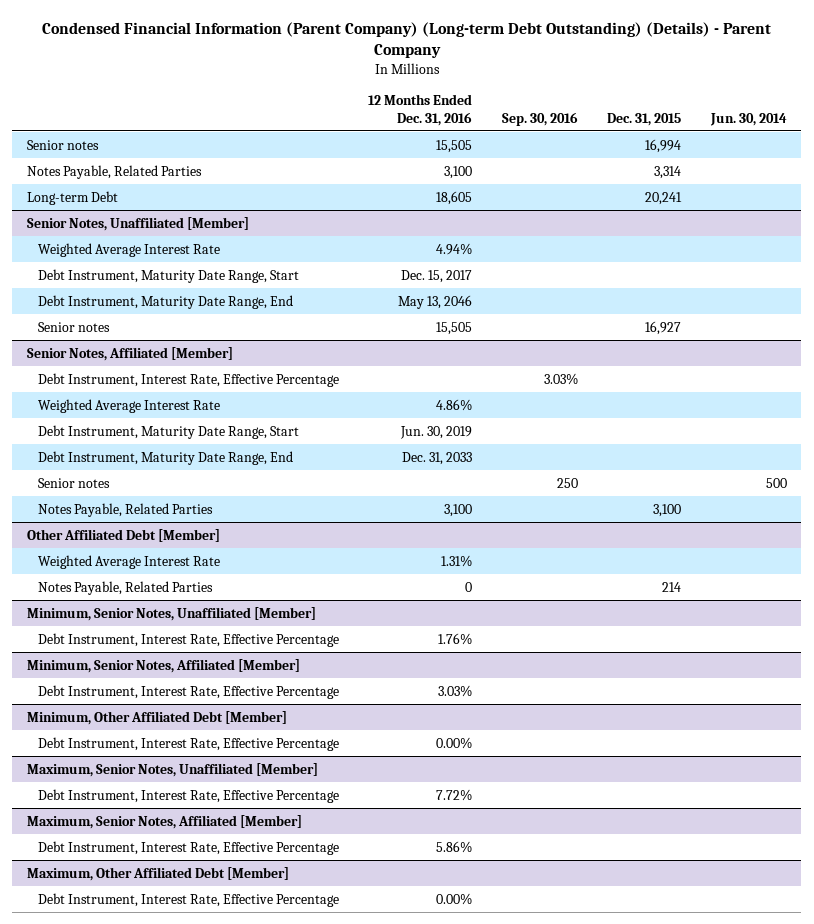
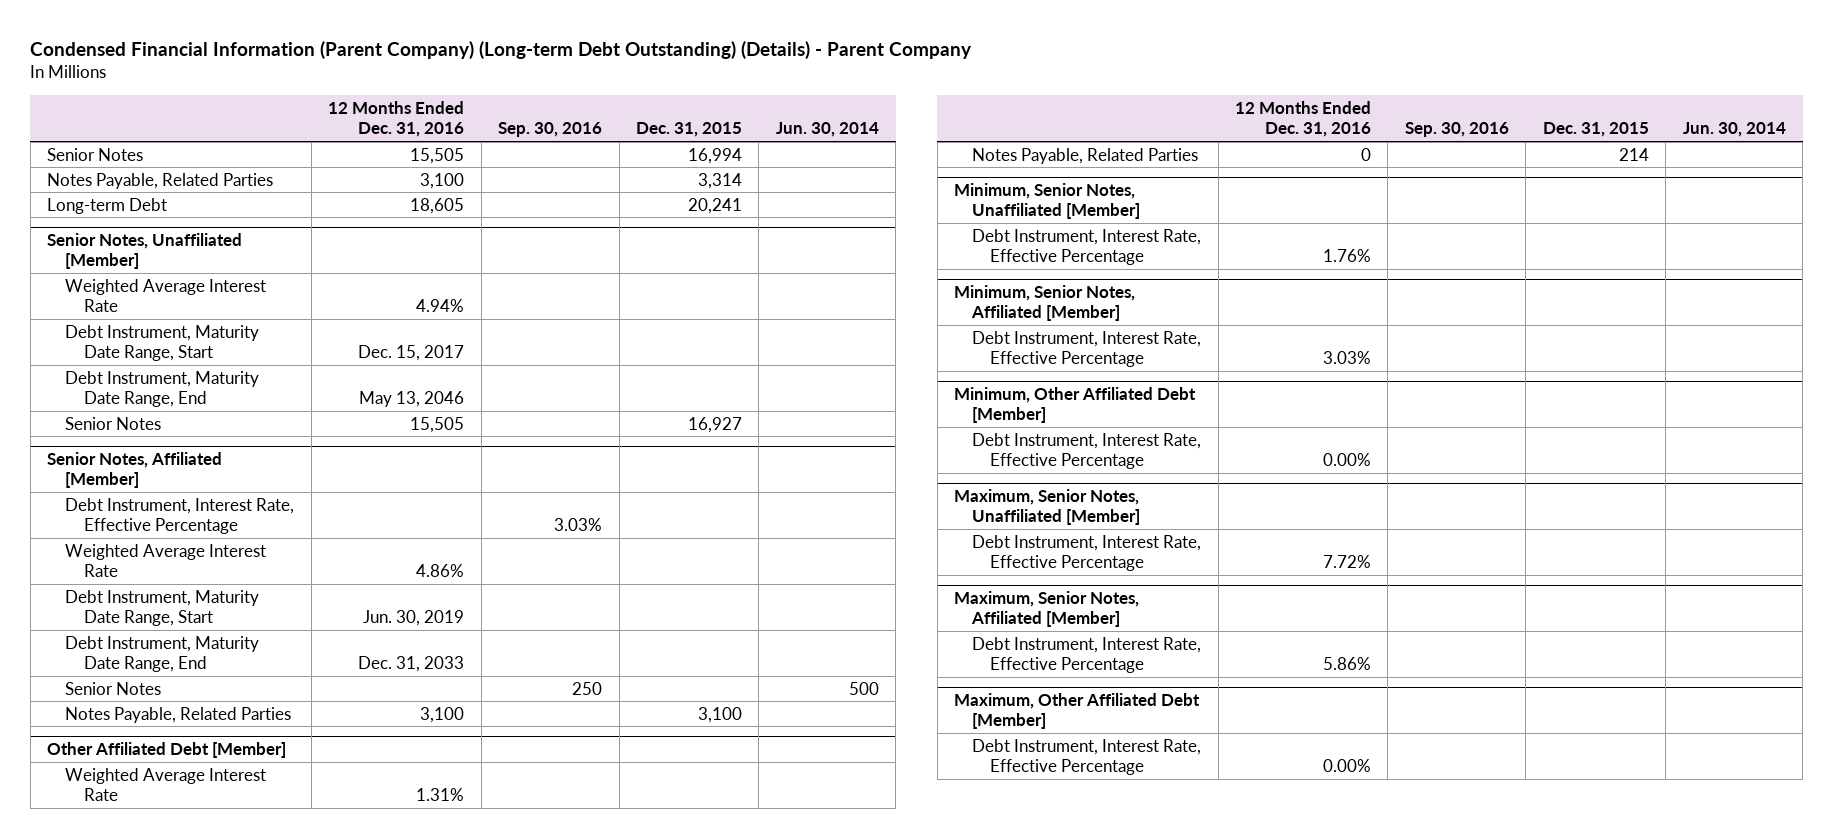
[26,139,99,150] Senior notes -> [47,147,144,161] Senior Notes
[37,321,110,332] Senior notes -> [65,416,162,430] Senior Notes
[37,477,110,488] Senior notes -> [65,681,162,695] Senior Notes

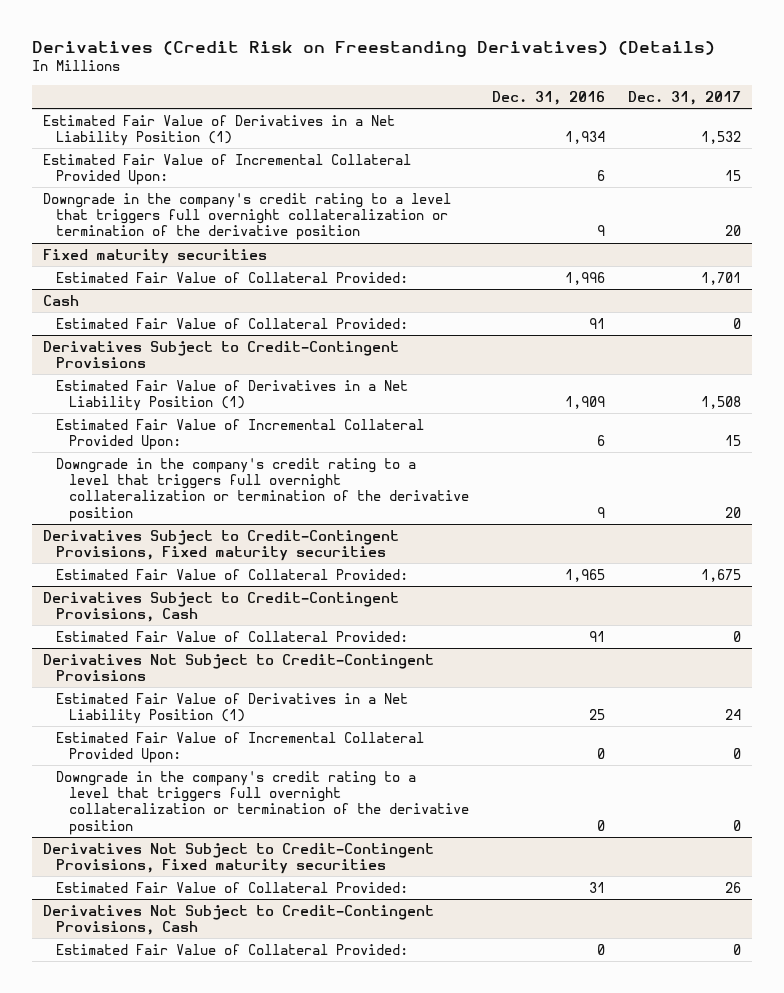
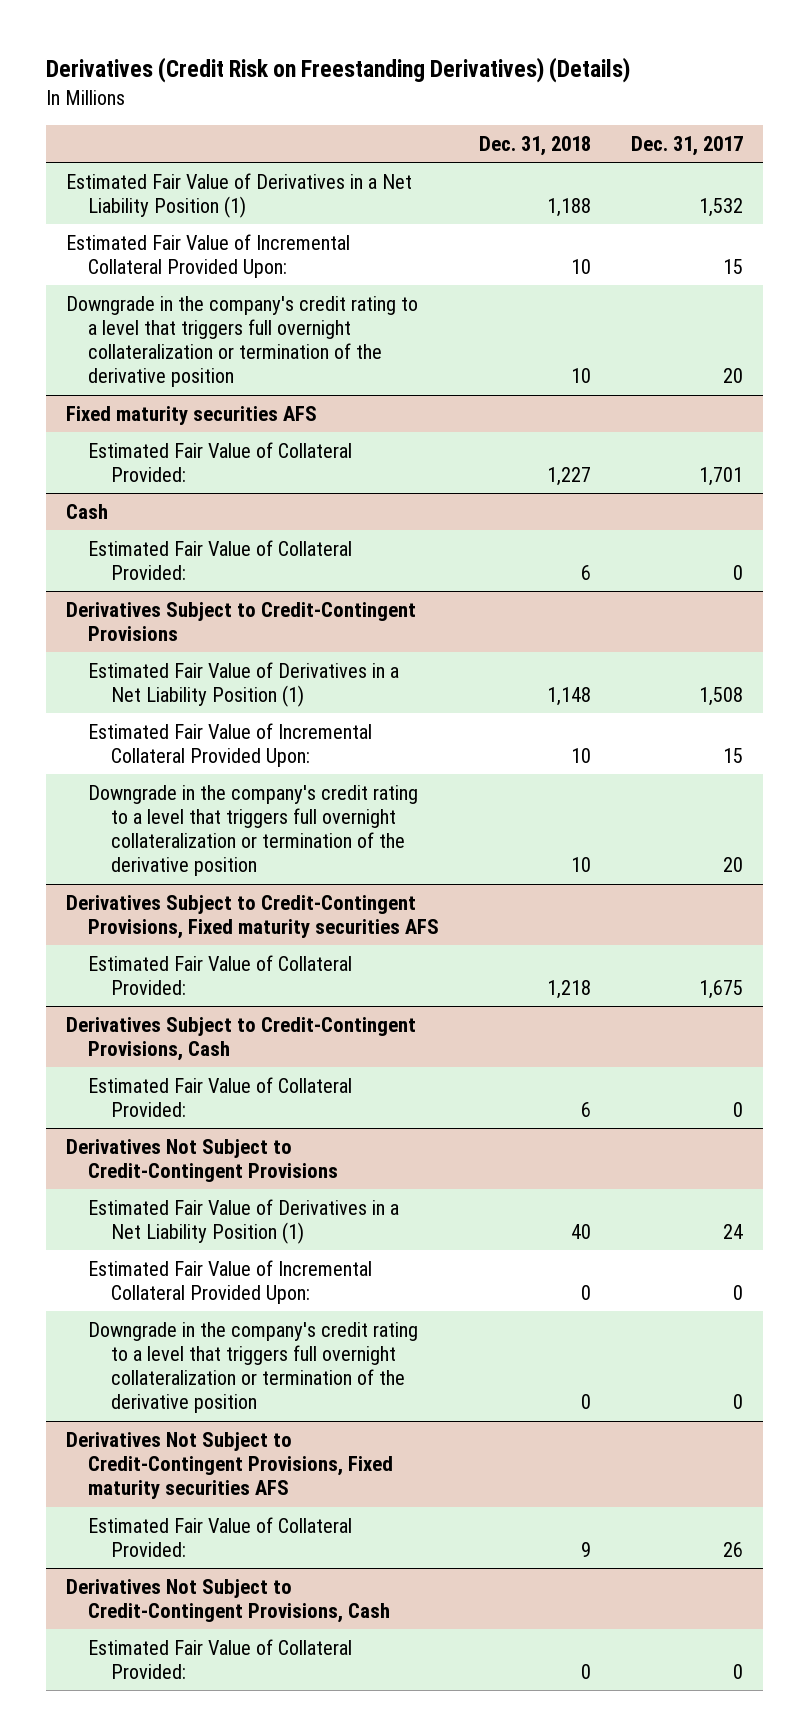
[491,90,605,105] Dec. 31, 2016 -> none
none -> [479,135,592,156] Dec. 31, 2018
[43,248,268,264] Fixed maturity securities -> [65,405,317,425] Fixed maturity securities AFS
[43,529,400,562] Derivatives Subject to Credit-Contingent Provisions, Fixed maturity securities -> [65,894,440,939] Derivatives Subject to Credit-Contingent Provisions, Fixed maturity securities AFS
[43,842,435,875] Derivatives Not Subject to Credit-Contingent Provisions, Fixed maturity securities -> [65,1431,394,1500] Derivatives Not Subject to Credit-Contingent Provisions, Fixed maturity securities AFS

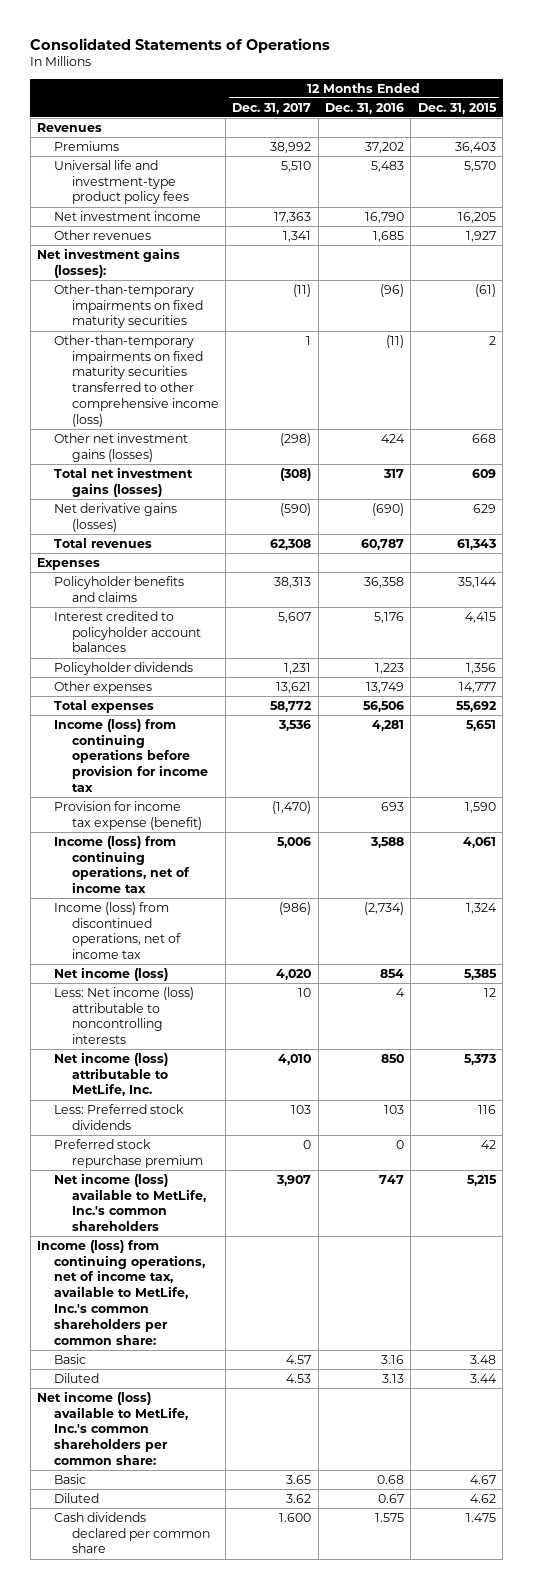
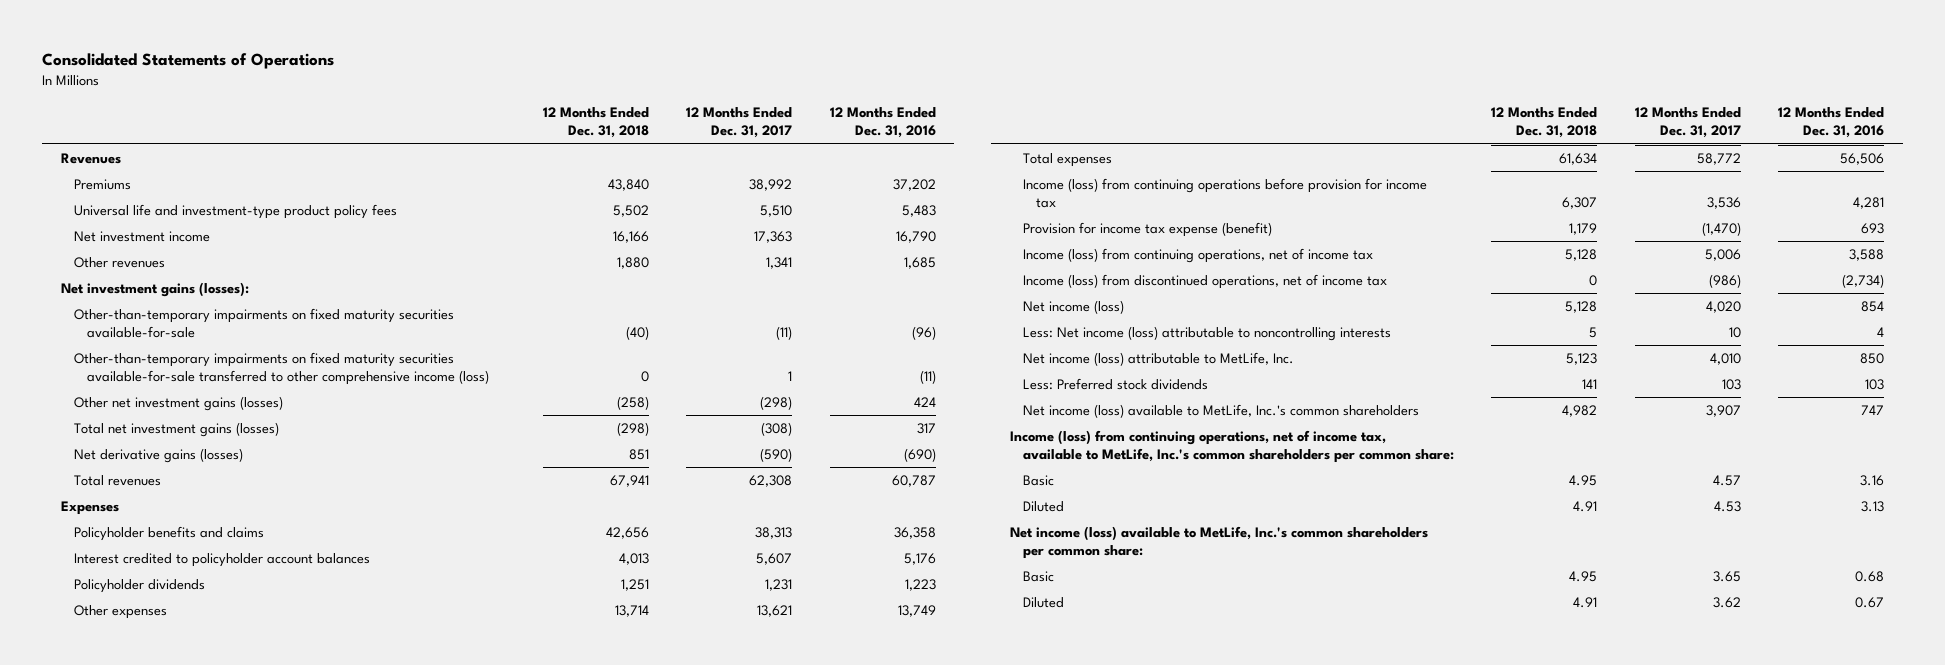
[417,102,497,114] Dec. 31, 2015 -> none
none -> [542,107,649,139] 12 Months Ended Dec. 31, 2018
[54,283,203,329] Other-than-temporary impairments on fixed maturity securities -> [74,307,455,338] Other-than-temporary impairments on fixed maturity securities available-for-sale
[54,334,219,428] Other-than-temporary impairments on fixed maturity securities transferred to other comprehensive income (loss) -> [74,351,490,385] Other-than-temporary impairments on fixed maturity securities available-for-sale transferred to other comprehensive income (loss)
[54,1138,203,1168] Preferred stock repurchase premium -> none
[54,1511,210,1554] Cash dividends declared per common share -> none

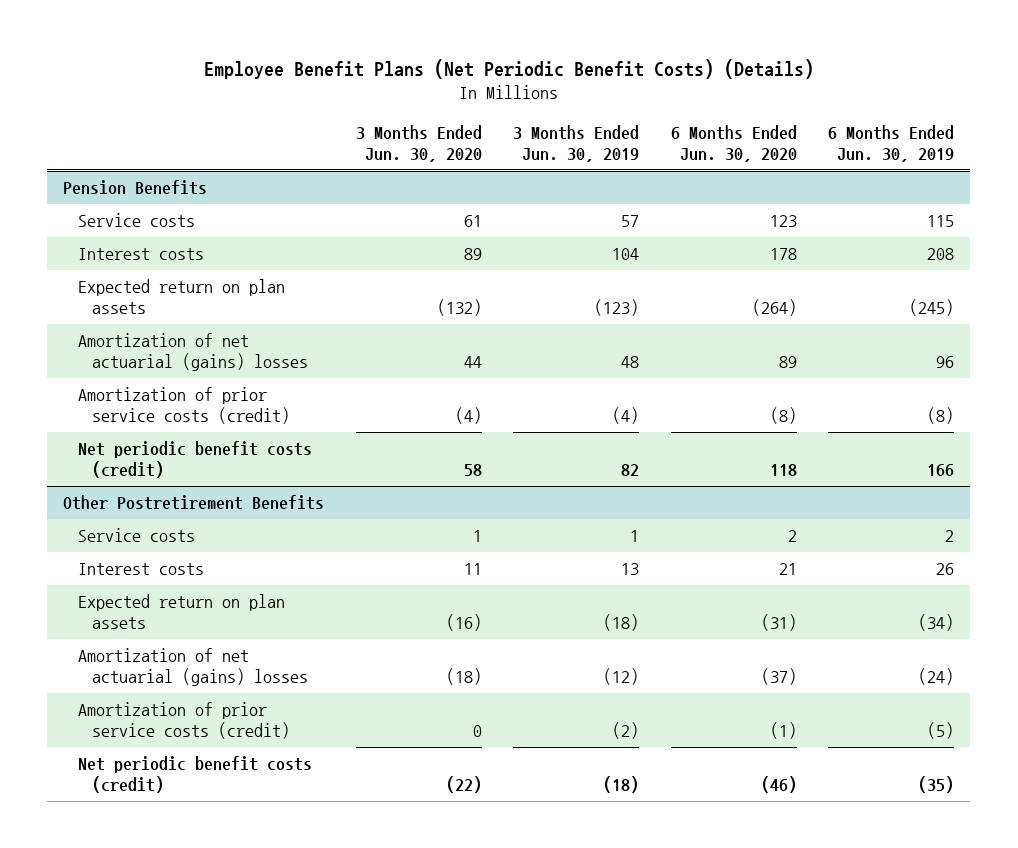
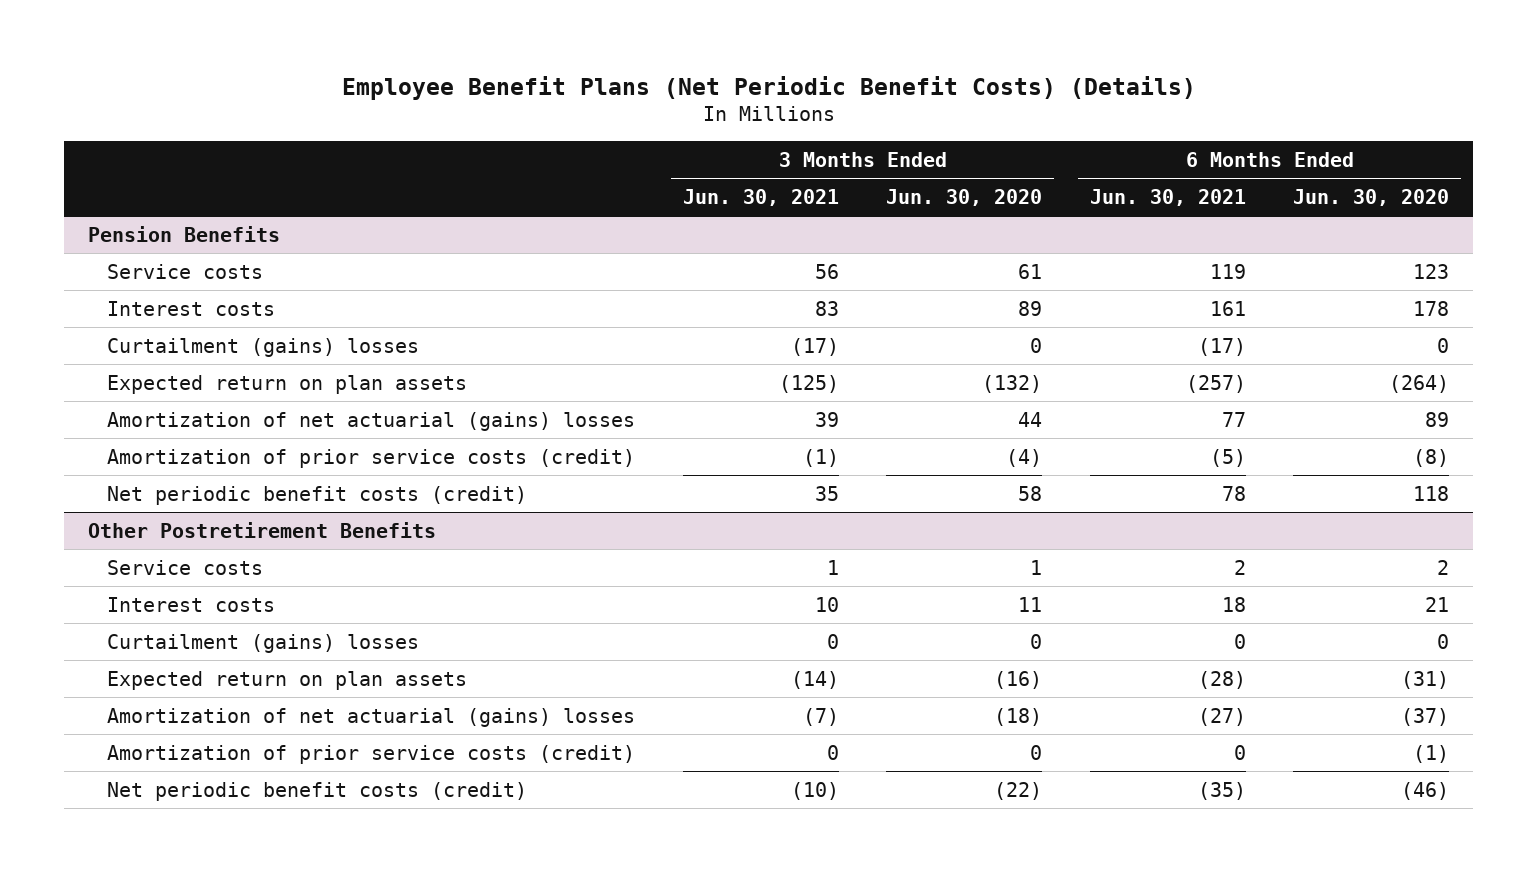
[513,124,640,162] 3 Months Ended Jun. 30, 2019 -> none
[828,124,955,162] 6 Months Ended Jun. 30, 2019 -> none
none -> [682,188,839,206] Jun. 30, 2021
none -> [1089,188,1246,206] Jun. 30, 2021
none -> [107,337,420,357] Curtailment (gains) losses
none -> [107,633,420,653] Curtailment (gains) losses

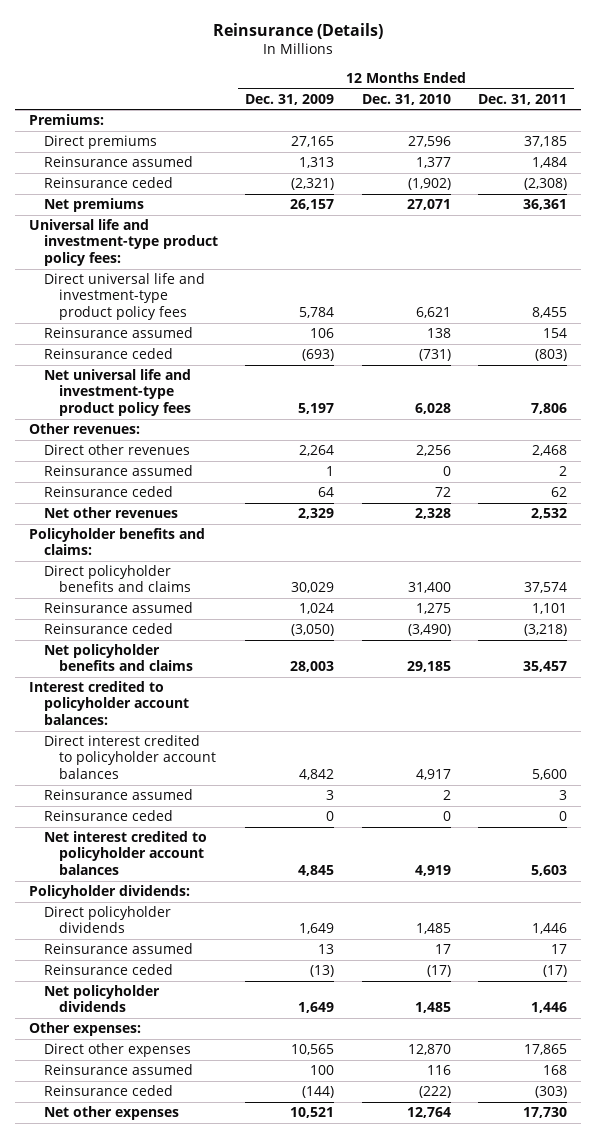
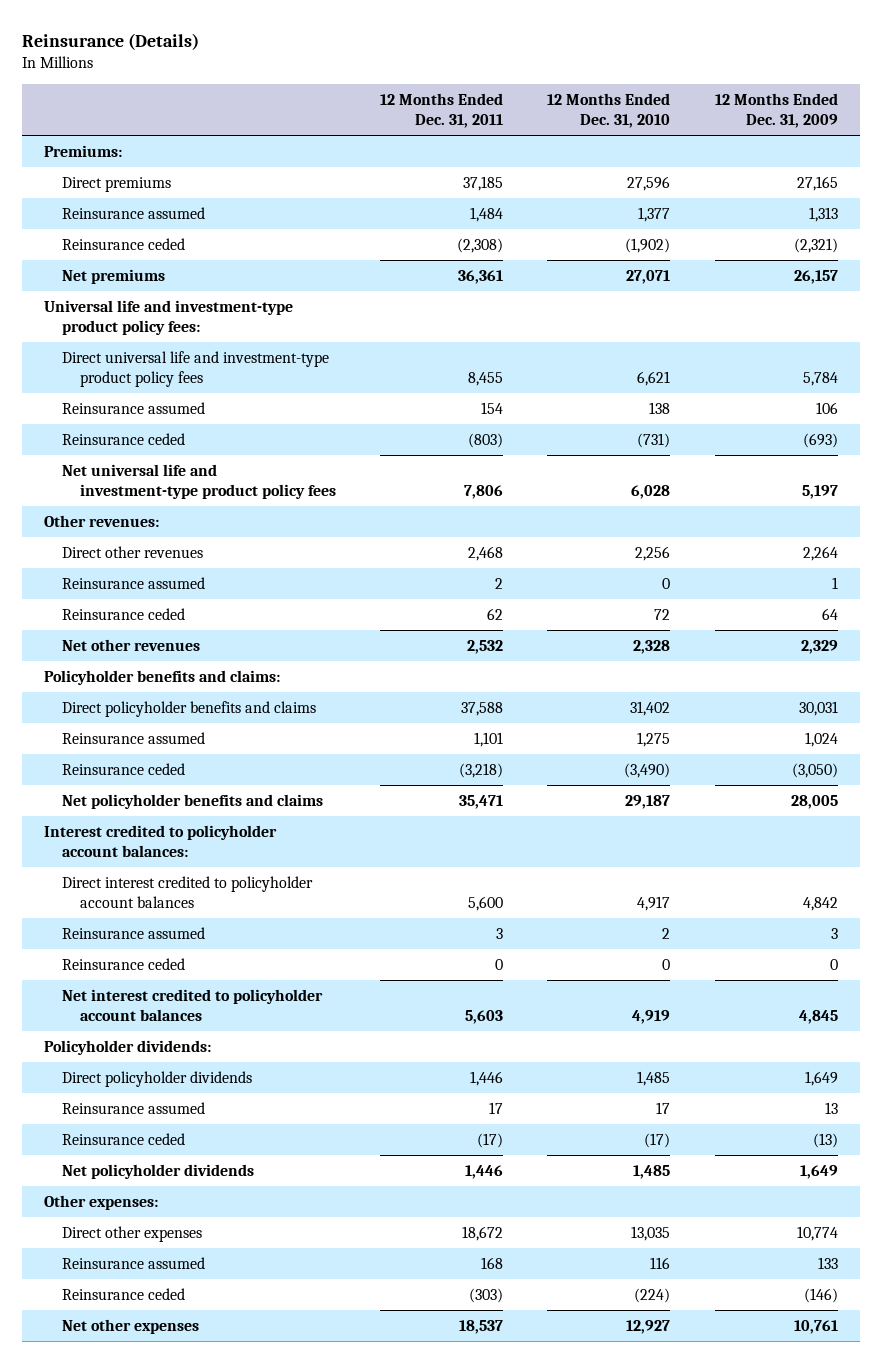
[291,582,335,594] 30,029 -> [798,700,838,716] 30,031
[407,582,451,594] 31,400 -> [630,700,671,716] 31,402
[523,582,567,594] 37,574 -> [461,701,504,716] 37,588
[290,661,335,673] 28,003 -> [790,794,838,809] 28,005
[406,661,451,673] 29,185 -> [625,794,671,809] 29,187
[522,661,567,673] 35,457 -> [459,794,504,809] 35,471
[291,1044,335,1056] 10,565 -> [796,1225,838,1241] 10,774
[407,1044,451,1056] 12,870 -> [631,1225,671,1241] 13,035
[523,1044,567,1056] 17,865 -> [462,1225,504,1241] 18,672
[310,1065,335,1076] 100 -> [817,1256,838,1269] 133
[302,1086,335,1099] (144) -> [803,1287,838,1303] (146)
[418,1086,451,1099] (222) -> [634,1287,671,1303] (224)
[290,1107,335,1119] 10,521 -> [793,1319,838,1334] 10,761
[406,1107,451,1119] 12,764 -> [626,1319,671,1334] 12,927
[522,1107,567,1119] 17,730 -> [459,1319,504,1334] 18,537

